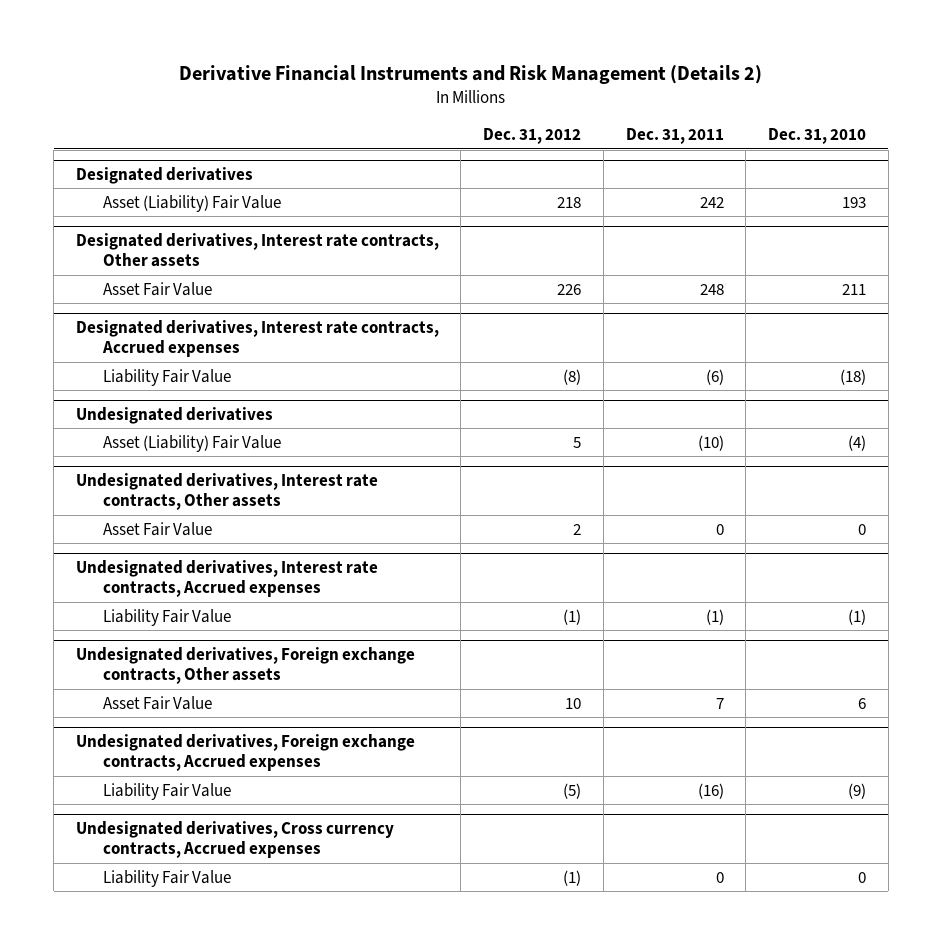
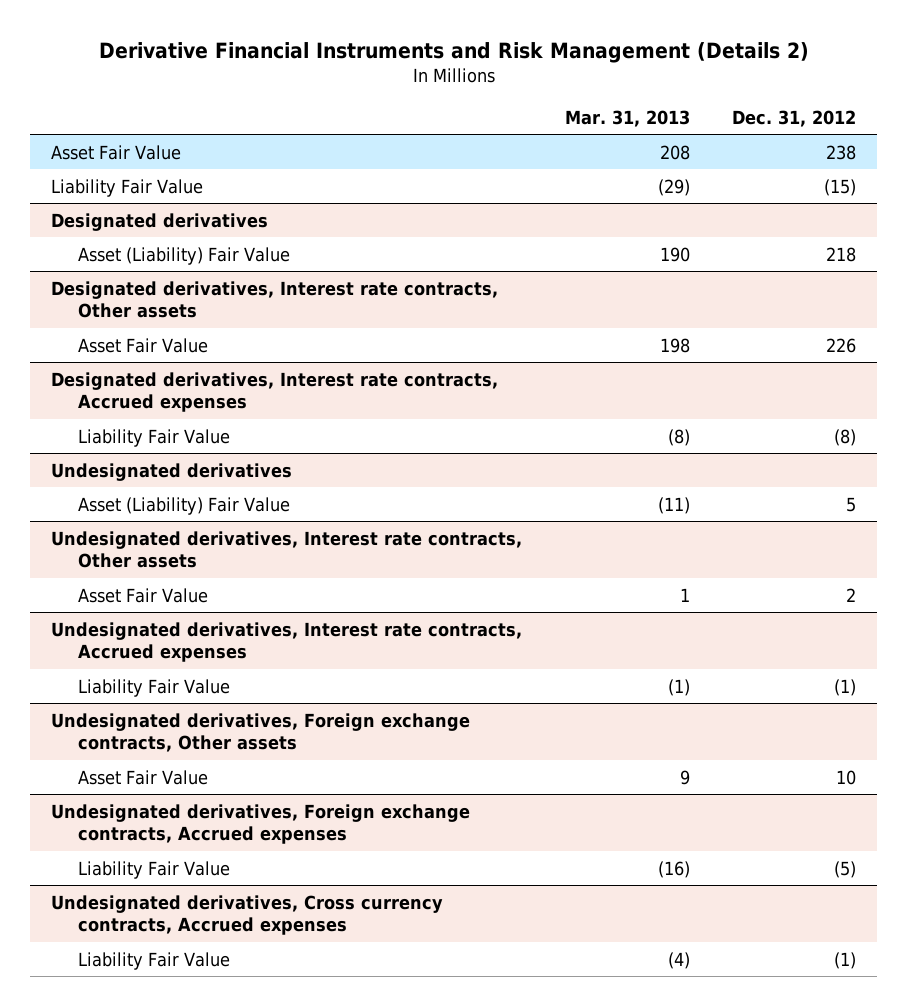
[625,128,724,145] Dec. 31, 2011 -> none
[768,128,867,145] Dec. 31, 2010 -> none
none -> [564,109,690,127] Mar. 31, 2013
none -> [51,144,182,160] Asset Fair Value
none -> [51,178,204,197] Liability Fair Value

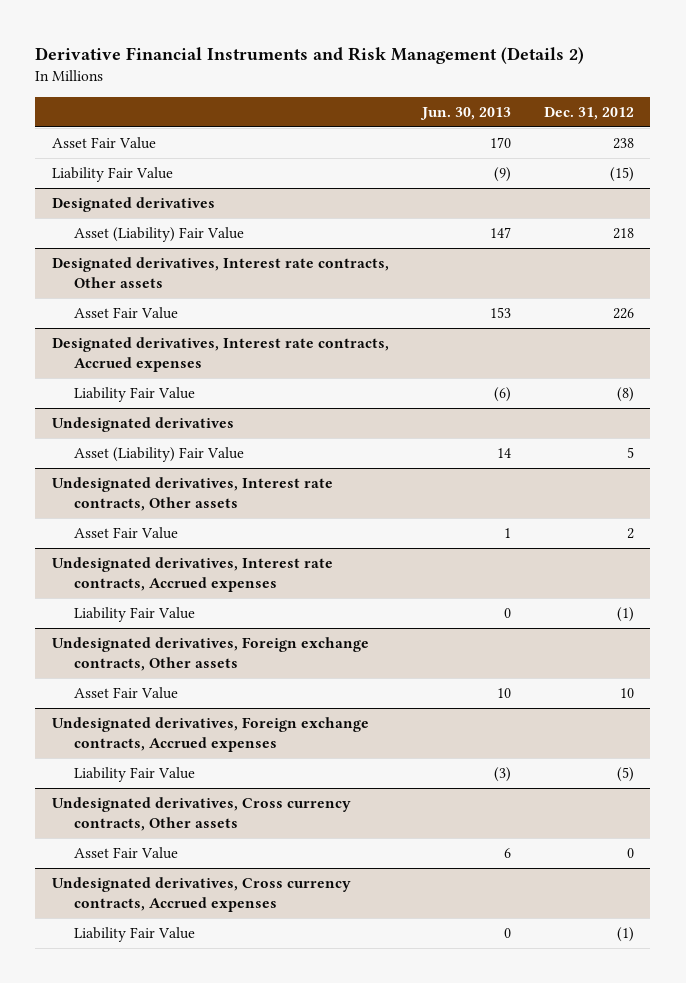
[564,109,690,127] Mar. 31, 2013 -> none
none -> [419,106,511,120] Jun. 30, 2013
none -> [51,797,351,832] Undesignated derivatives, Cross currency contracts, Other assets
none -> [73,847,178,860] Asset Fair Value

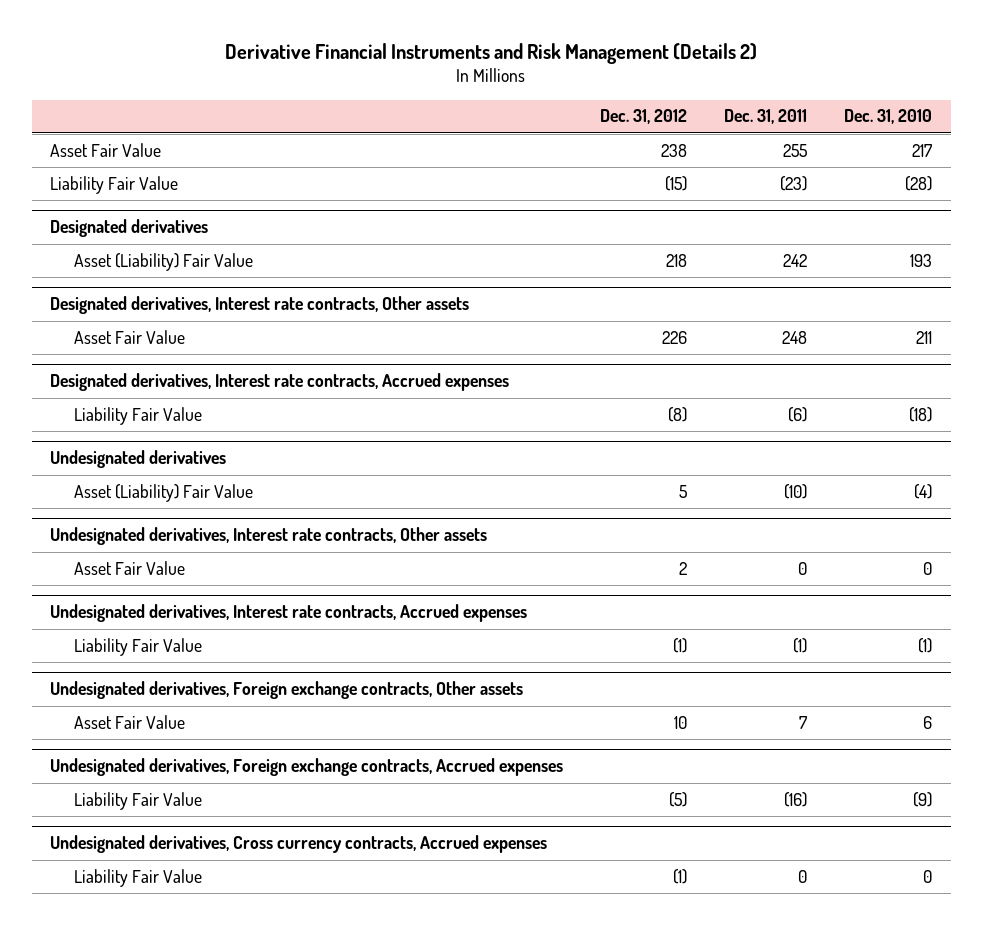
[419,106,511,120] Jun. 30, 2013 -> none
none -> [724,109,808,125] Dec. 31, 2011
none -> [844,109,933,125] Dec. 31, 2010
[51,797,351,832] Undesignated derivatives, Cross currency contracts, Other assets -> none
[73,847,178,860] Asset Fair Value -> none

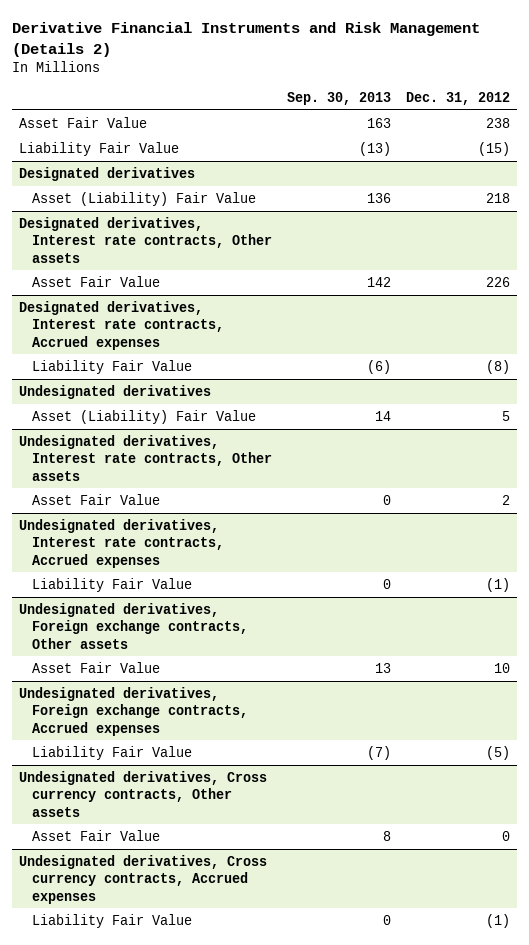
[724,109,808,125] Dec. 31, 2011 -> none
[844,109,933,125] Dec. 31, 2010 -> none
none -> [286,92,391,106] Sep. 30, 2013
none -> [19,770,268,817] Undesignated derivatives, Cross currency contracts, Other assets
none -> [31,829,160,841] Asset Fair Value

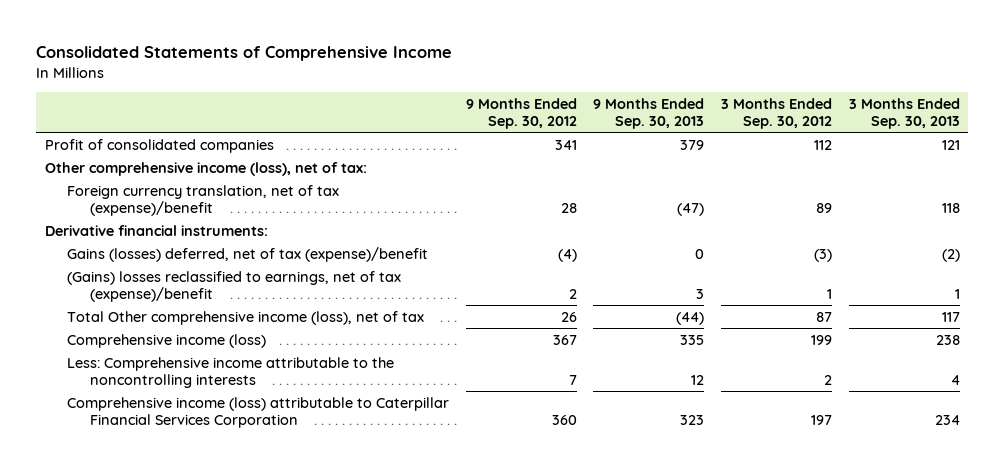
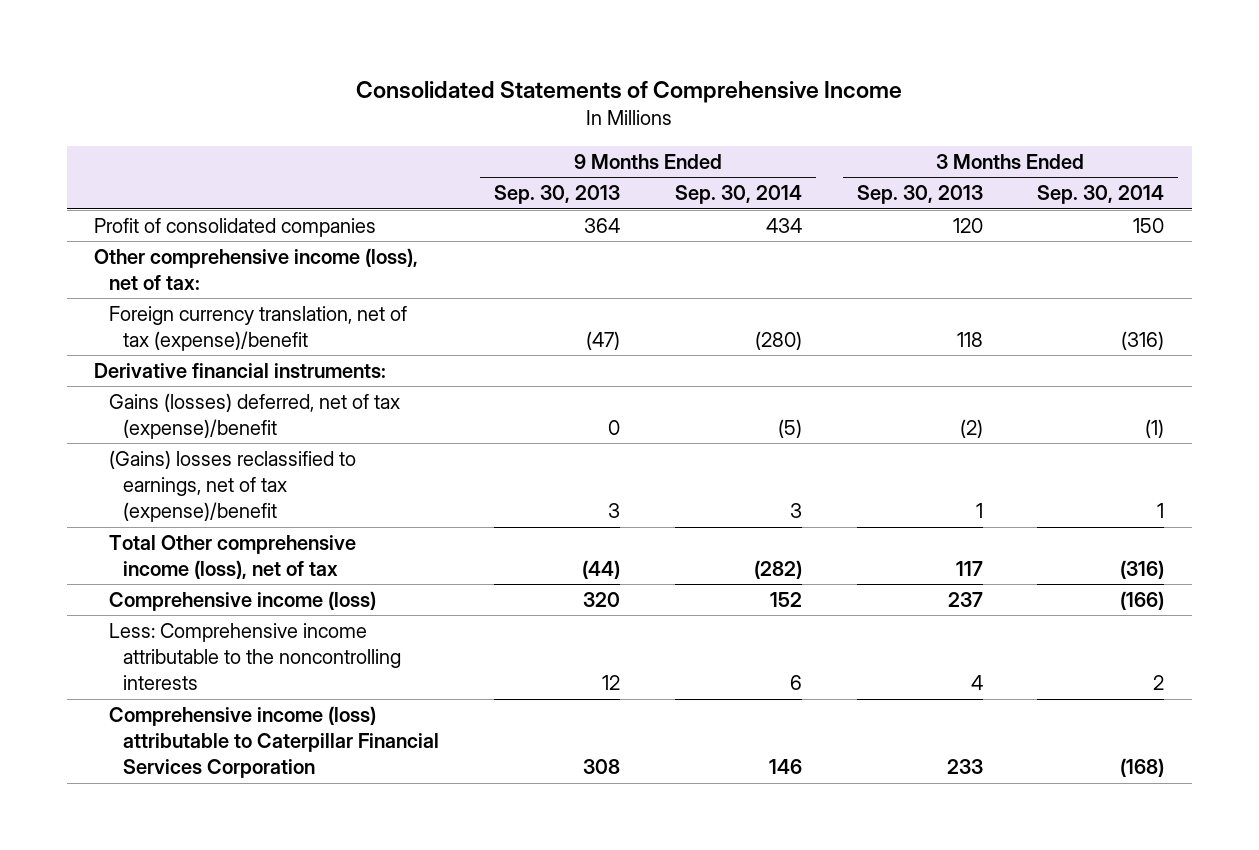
[465,97,577,129] 9 Months Ended Sep. 30, 2012 -> none
[721,97,833,129] 3 Months Ended Sep. 30, 2012 -> none
none -> [674,185,802,205] Sep. 30, 2014
none -> [1037,185,1165,205] Sep. 30, 2014
[680,139,705,150] 379 -> [584,218,621,234] 364
[941,139,960,150] 121 -> [952,218,983,234] 120
[680,334,705,345] 335 -> [583,592,621,608] 320
[935,334,960,345] 238 -> [947,592,983,608] 237
[680,414,705,425] 323 -> [583,759,621,775] 308
[934,414,960,425] 234 -> [946,759,983,775] 233

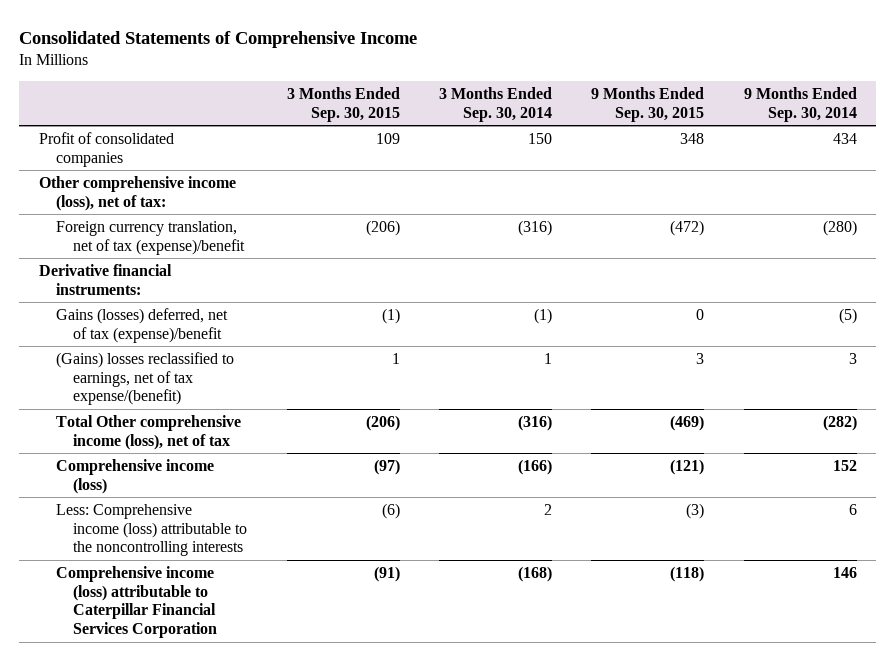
[494,185,621,205] Sep. 30, 2013 -> none
[856,185,983,205] Sep. 30, 2013 -> none
none -> [286,87,400,122] 3 Months Ended Sep. 30, 2015
none -> [591,87,705,122] 9 Months Ended Sep. 30, 2015
[108,450,356,523] (Gains) losses reclassified to earnings, net of tax (expense)/benefit -> [55,351,234,406] (Gains) losses reclassified to earnings, net of tax expense/(benefit)
[108,623,402,691] Less: Comprehensive income attributable to the noncontrolling interests -> [55,503,248,557] Less: Comprehensive income (loss) attributable to the noncontrolling interests

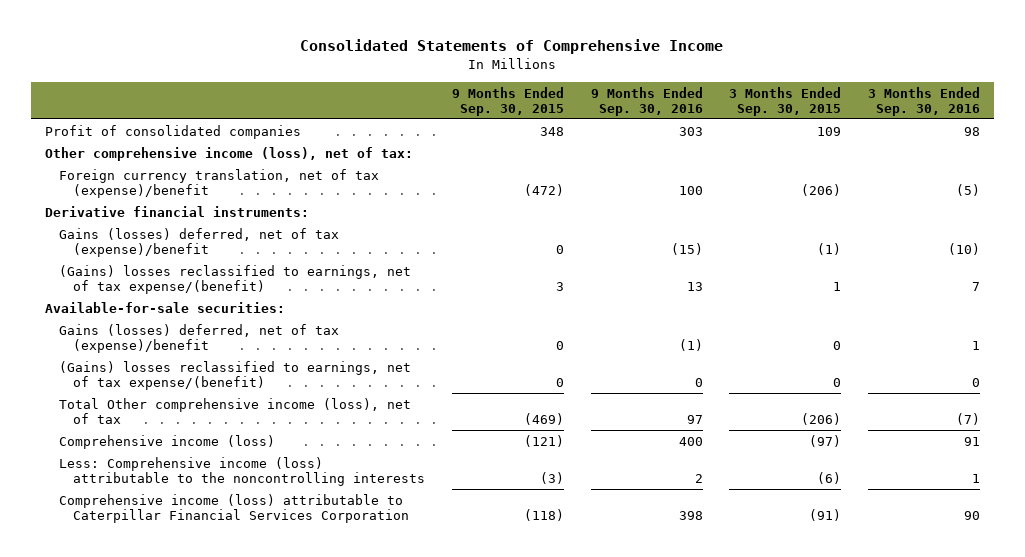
[438,87,552,122] 3 Months Ended Sep. 30, 2014 -> none
[743,87,857,122] 9 Months Ended Sep. 30, 2014 -> none
none -> [590,86,703,116] 9 Months Ended Sep. 30, 2016
none -> [868,86,981,116] 3 Months Ended Sep. 30, 2016
none -> [44,301,285,313] Available-for-sale securities:
none -> [58,323,339,353] Gains (losses) deferred, net of tax (expense)/benefit
none -> [58,360,411,390] (Gains) losses reclassified to earnings, net of tax expense/(benefit)

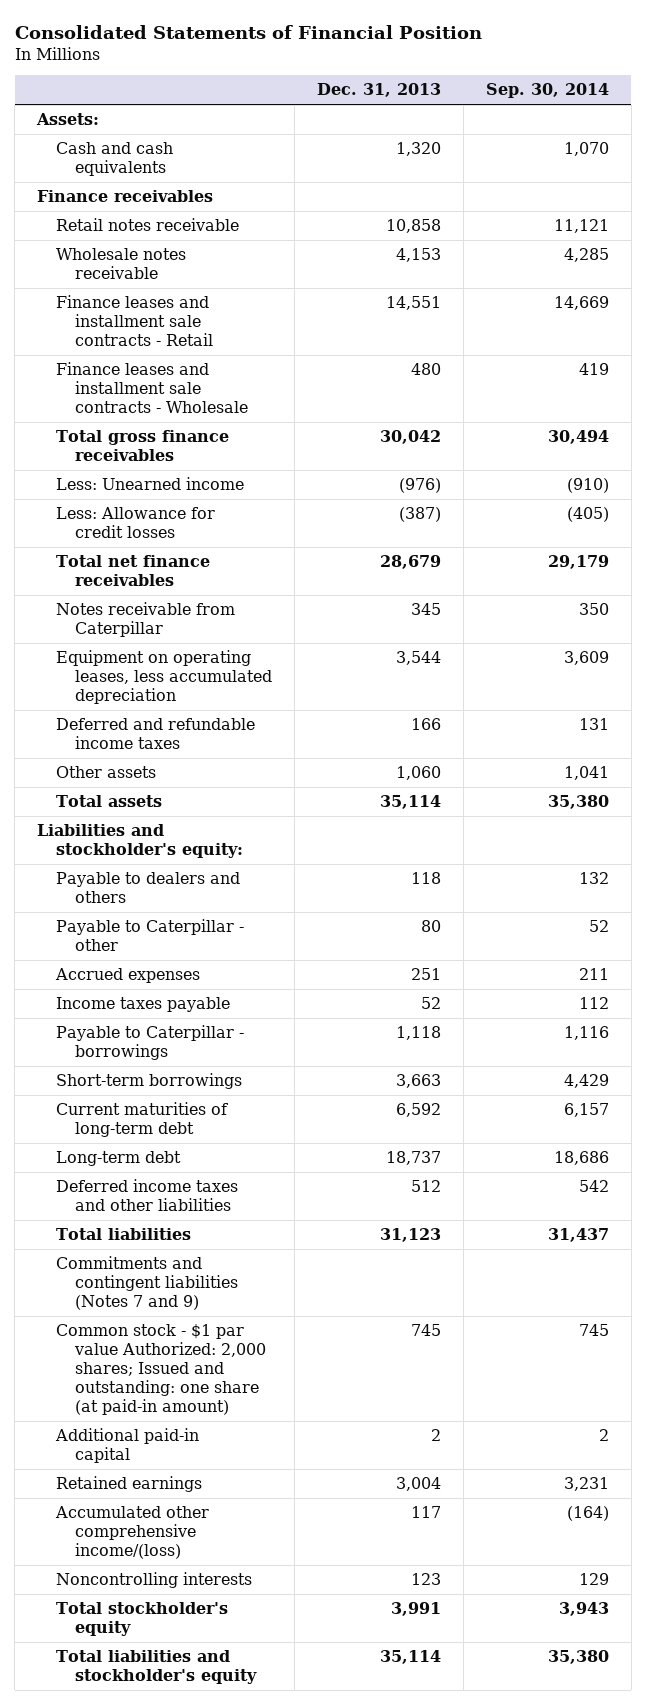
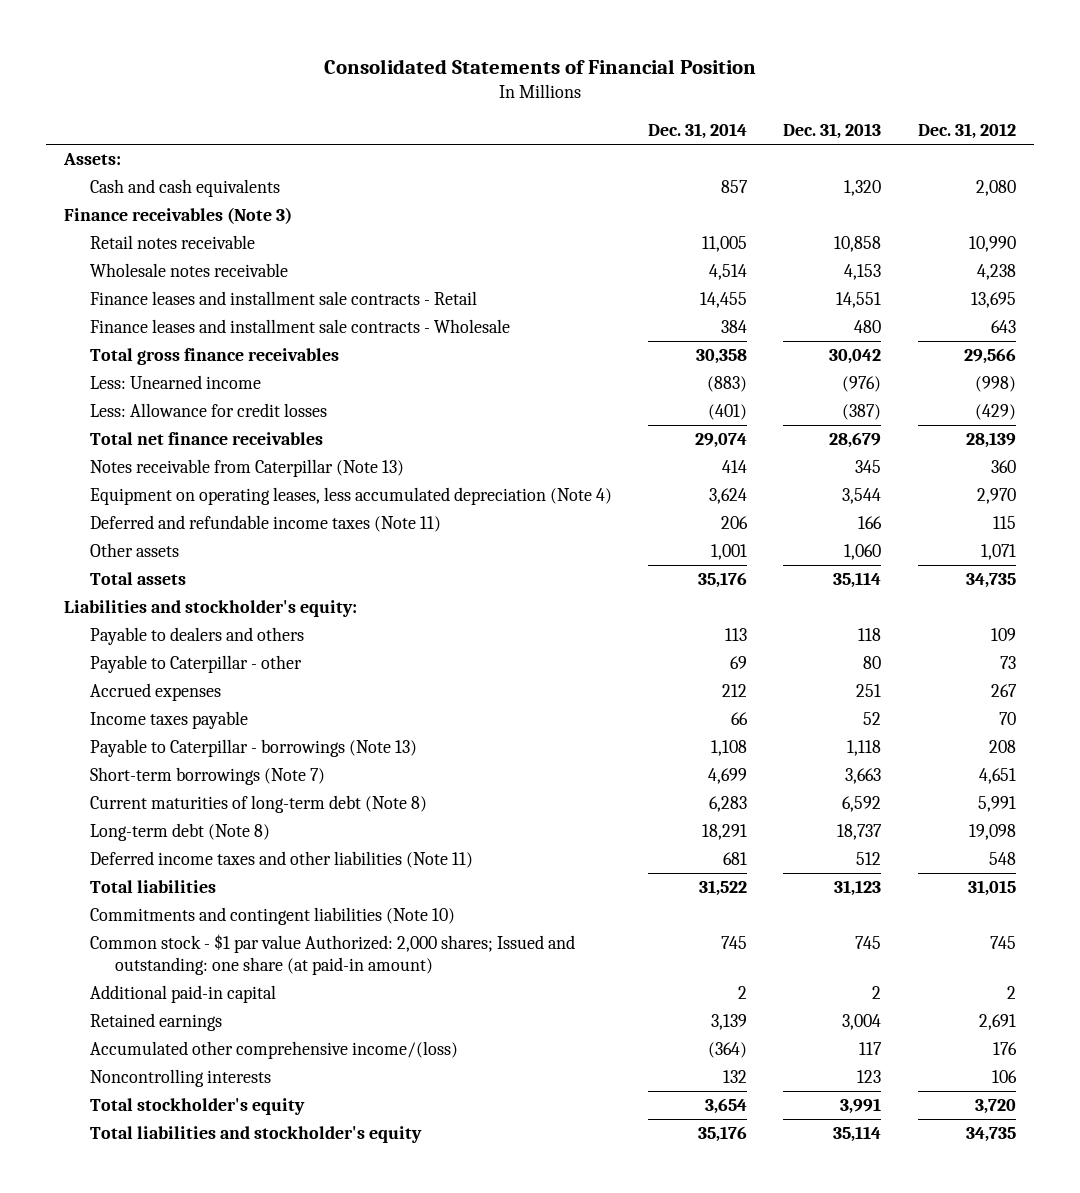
[485,83,609,99] Sep. 30, 2014 -> none
none -> [647,123,747,140] Dec. 31, 2014
none -> [917,123,1016,140] Dec. 31, 2012
[36,190,213,203] Finance receivables -> [64,207,293,225] Finance receivables (Note 3)
[56,602,236,638] Notes receivable from Caterpillar -> [89,459,404,478] Notes receivable from Caterpillar (Note 13)
[56,650,273,705] Equipment on operating leases, less accumulated depreciation -> [89,487,612,506] Equipment on operating leases, less accumulated depreciation (Note 4)
[56,718,256,750] Deferred and refundable income taxes -> [89,515,441,533] Deferred and refundable income taxes (Note 11)
[56,1025,245,1061] Payable to Caterpillar - borrowings -> [89,739,417,758] Payable to Caterpillar - borrowings (Note 13)
[56,1073,243,1090] Short-term borrowings -> [89,767,325,786] Short-term borrowings (Note 7)
[56,1102,229,1138] Current maturities of long-term debt -> [89,795,427,814] Current maturities of long-term debt (Note 8)
[56,1151,182,1167] Long-term debt -> [89,823,270,842] Long-term debt (Note 8)
[56,1179,239,1212] Deferred income taxes and other liabilities -> [89,851,473,869] Deferred income taxes and other liabilities (Note 11)
[56,1256,239,1311] Commitments and contingent liabilities (Notes 7 and 9) -> [89,907,455,926] Commitments and contingent liabilities (Note 10)

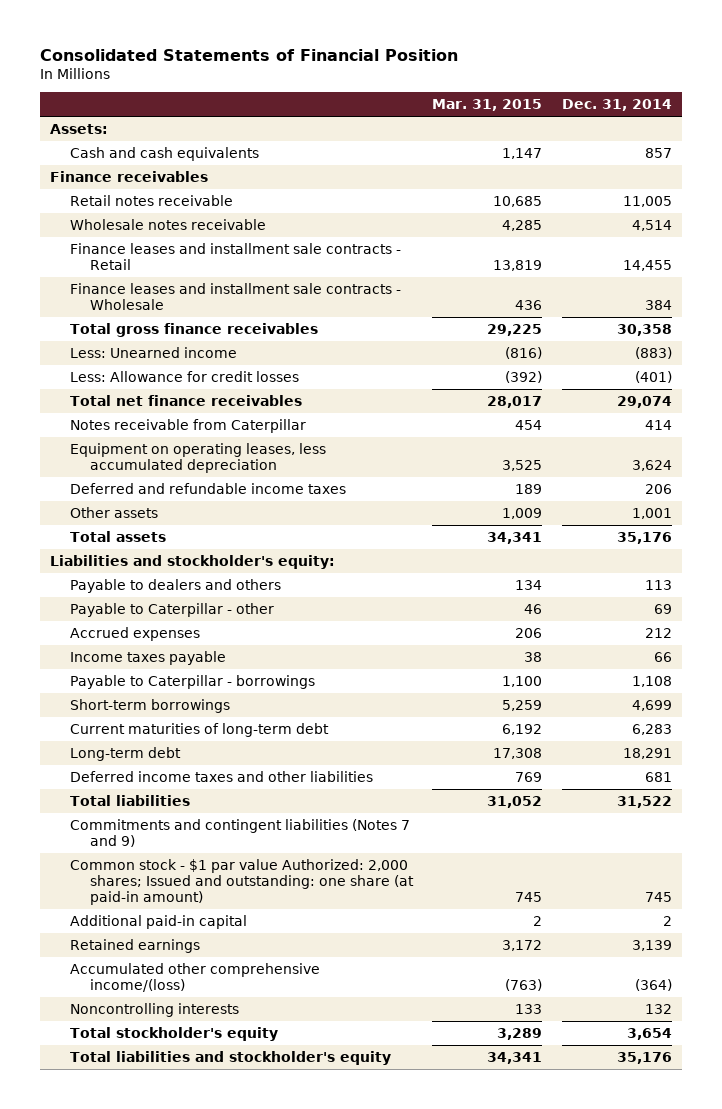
[783,123,882,140] Dec. 31, 2013 -> none
[917,123,1016,140] Dec. 31, 2012 -> none
none -> [432,99,543,112] Mar. 31, 2015
[64,207,293,225] Finance receivables (Note 3) -> [49,170,208,182] Finance receivables
[89,459,404,478] Notes receivable from Caterpillar (Note 13) -> [69,418,306,433] Notes receivable from Caterpillar
[89,487,612,506] Equipment on operating leases, less accumulated depreciation (Note 4) -> [69,442,326,473] Equipment on operating leases, less accumulated depreciation
[89,515,441,533] Deferred and refundable income taxes (Note 11) -> [69,482,346,494] Deferred and refundable income taxes
[89,739,417,758] Payable to Caterpillar - borrowings (Note 13) -> [69,674,315,689] Payable to Caterpillar - borrowings
[89,767,325,786] Short-term borrowings (Note 7) -> [69,698,230,713] Short-term borrowings
[89,795,427,814] Current maturities of long-term debt (Note 8) -> [69,722,329,737] Current maturities of long-term debt
[89,823,270,842] Long-term debt (Note 8) -> [69,746,181,761] Long-term debt
[89,851,473,869] Deferred income taxes and other liabilities (Note 11) -> [69,770,373,782] Deferred income taxes and other liabilities
[89,907,455,926] Commitments and contingent liabilities (Note 10) -> [69,818,410,847] Commitments and contingent liabilities (Notes 7 and 9)

